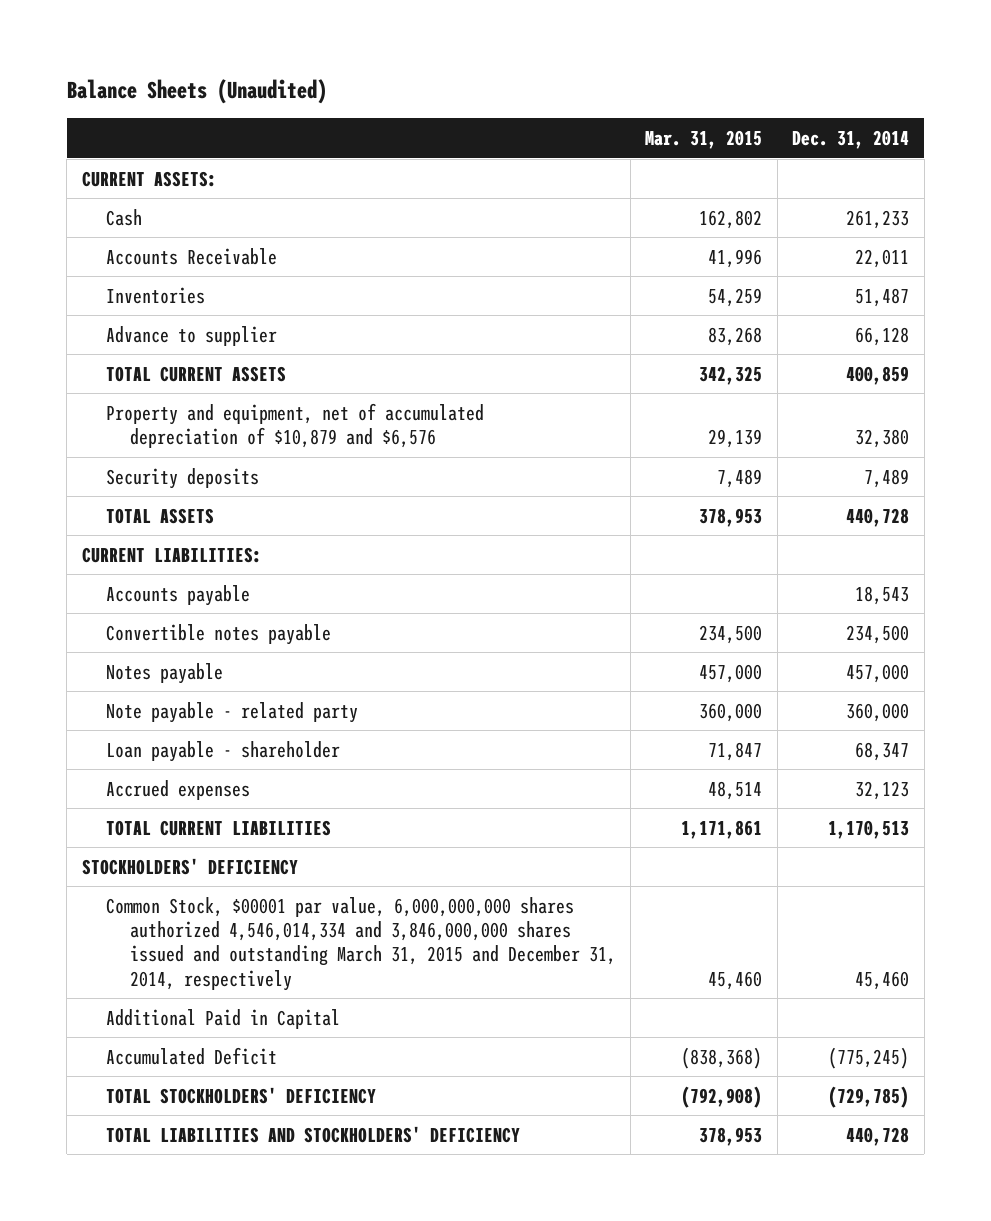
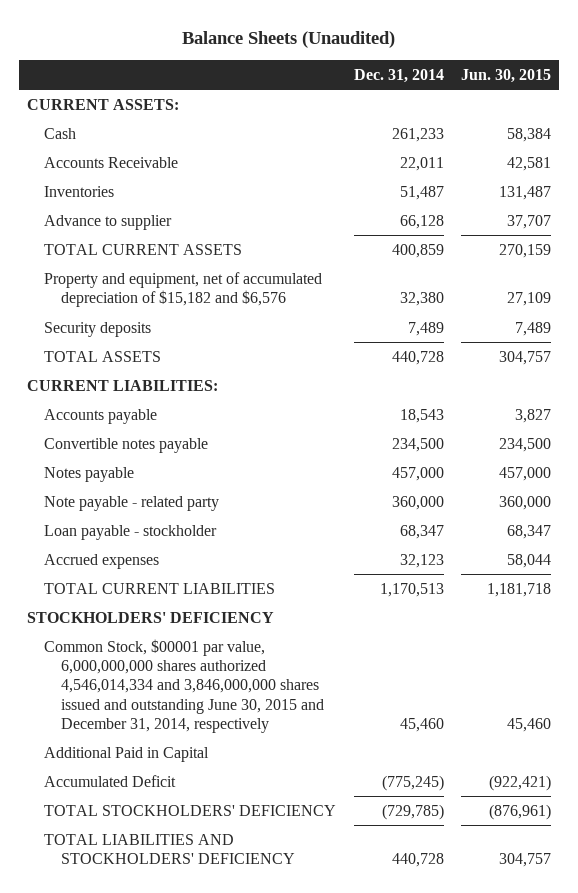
[645,130,763,150] Mar. 31, 2015 -> none
none -> [460,68,551,83] Jun. 30, 2015
[105,402,484,448] Property and equipment, net of accumulated depreciation of $10,879 and $6,576 -> [44,271,323,308] Property and equipment, net of accumulated depreciation of $15,182 and $6,576
[105,740,340,762] Loan payable - shareholder -> [44,524,218,540] Loan payable - stockholder
[105,896,616,991] Common Stock, $00001 par value, 6,000,000,000 shares authorized 4,546,014,334 and 3,846,000,000 shares issued and outstanding March 31, 2015 and December 31, 2014, respectively -> [44,638,325,733] Common Stock, $00001 par value, 6,000,000,000 shares authorized 4,546,014,334 and 3,846,000,000 shares issued and outstanding June 30, 2015 and December 31, 2014, respectively

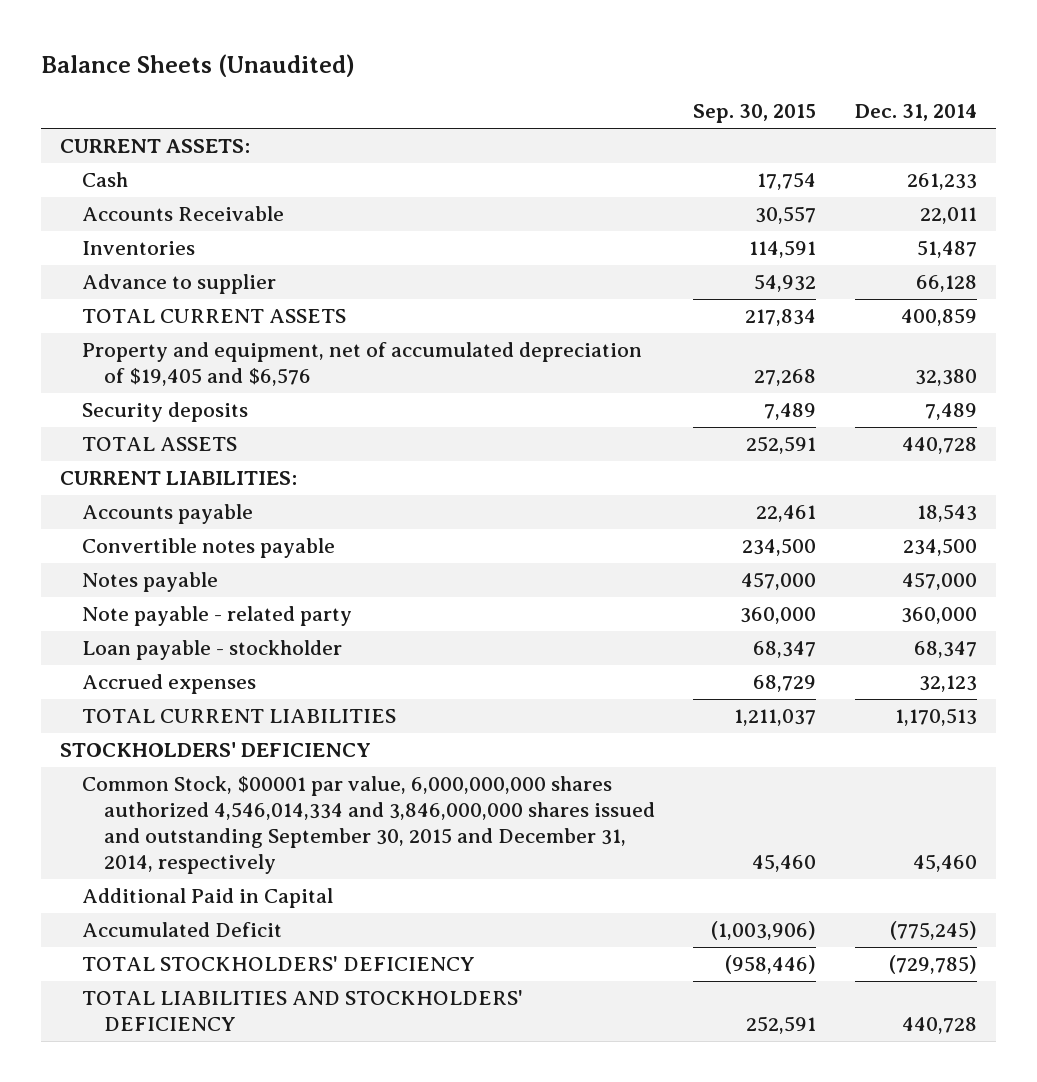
[460,68,551,83] Jun. 30, 2015 -> none
none -> [693,104,817,124] Sep. 30, 2015
[44,271,323,308] Property and equipment, net of accumulated depreciation of $15,182 and $6,576 -> [81,342,642,387] Property and equipment, net of accumulated depreciation of $19,405 and $6,576
[44,638,325,733] Common Stock, $00001 par value, 6,000,000,000 shares authorized 4,546,014,334 and 3,846,000,000 shares issued and outstanding June 30, 2015 and December 31, 2014, respectively -> [81,776,655,875] Common Stock, $00001 par value, 6,000,000,000 shares authorized 4,546,014,334 and 3,846,000,000 shares issued and outstanding September 30, 2015 and December 31, 2014, respectively

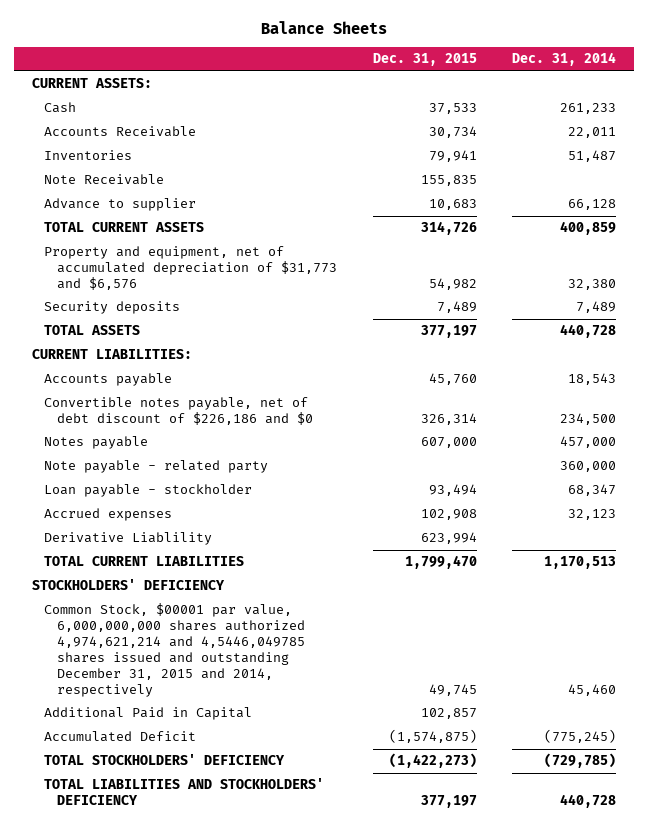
[40,54,355,78] Balance Sheets (Unaudited) -> [260,21,387,35] Balance Sheets
[693,104,817,124] Sep. 30, 2015 -> none
none -> [372,53,477,67] Dec. 31, 2015
none -> [44,174,165,186] Note Receivable
[81,342,642,387] Property and equipment, net of accumulated depreciation of $19,405 and $6,576 -> [44,246,338,291] Property and equipment, net of accumulated depreciation of $31,773 and $6,576
[81,538,335,559] Convertible notes payable -> [44,397,314,426] Convertible notes payable, net of debt discount of $226,186 and $0
none -> [44,532,213,546] Derivative Liablility
[81,776,655,875] Common Stock, $00001 par value, 6,000,000,000 shares authorized 4,546,014,334 and 3,846,000,000 shares issued and outstanding September 30, 2015 and December 31, 2014, respectively -> [44,603,306,697] Common Stock, $00001 par value, 6,000,000,000 shares authorized 4,974,621,214 and 4,5446,049785 shares issued and outstanding December 31, 2015 and 2014, respectively

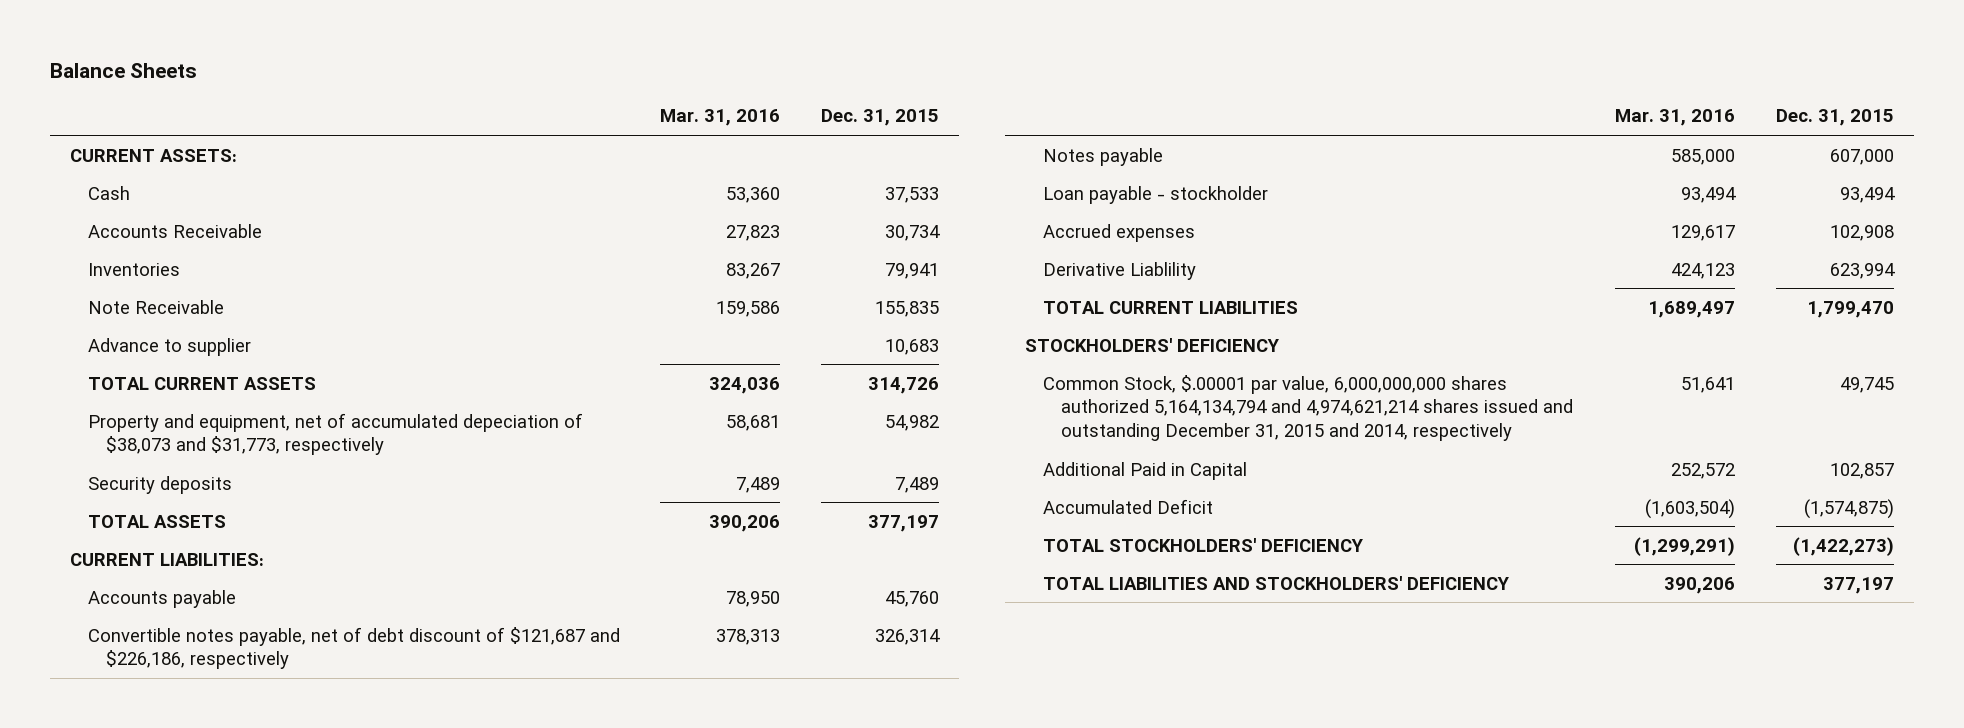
[511,52,616,67] Dec. 31, 2014 -> none
none -> [660,109,781,127] Mar. 31, 2016
[44,246,338,291] Property and equipment, net of accumulated depreciation of $31,773 and $6,576 -> [87,412,583,456] Property and equipment, net of accumulated depeciation of $38,073 and $31,773, respectively
[44,397,314,426] Convertible notes payable, net of debt discount of $226,186 and $0 -> [87,626,620,670] Convertible notes payable, net of debt discount of $121,687 and $226,186, respectively
[44,460,269,474] Note payable - related party -> none
[44,603,306,697] Common Stock, $00001 par value, 6,000,000,000 shares authorized 4,974,621,214 and 4,5446,049785 shares issued and outstanding December 31, 2015 and 2014, respectively -> [1042,374,1574,442] Common Stock, $.00001 par value, 6,000,000,000 shares authorized 5,164,134,794 and 4,974,621,214 shares issued and outstanding December 31, 2015 and 2014, respectively

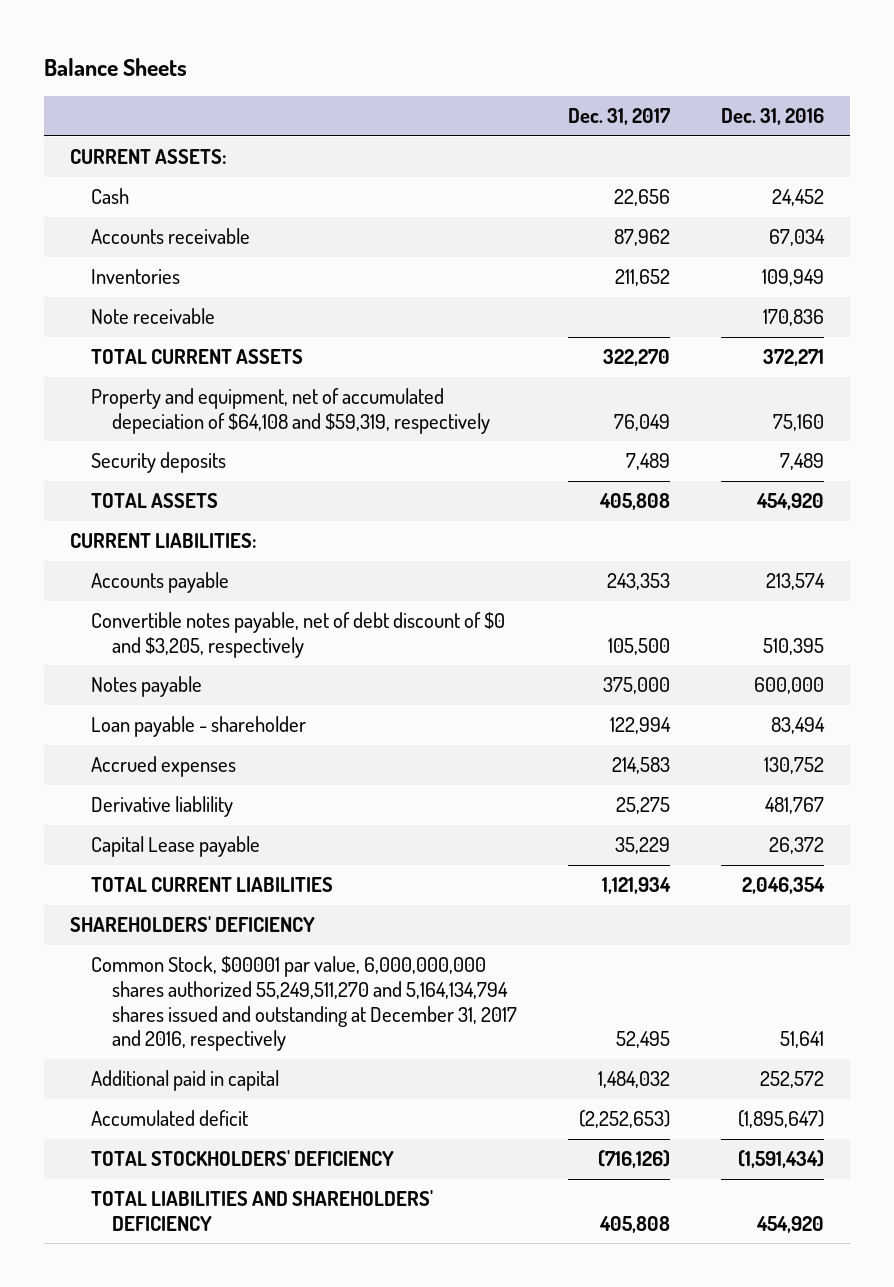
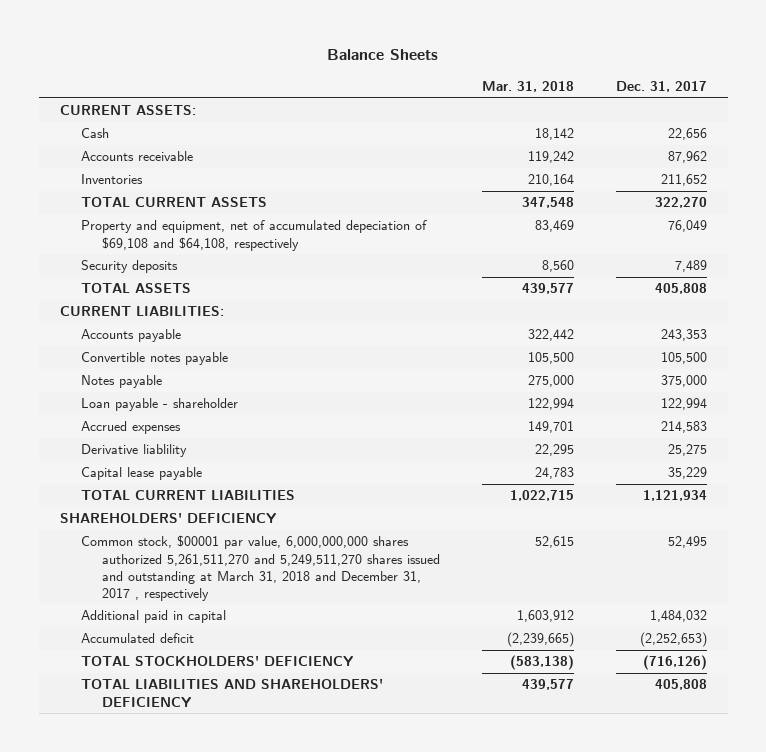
[721,108,825,126] Dec. 31, 2016 -> none
none -> [481,80,574,92] Mar. 31, 2018
[90,308,215,325] Note receivable -> none
[90,388,490,434] Property and equipment, net of accumulated depeciation of $64,108 and $59,319, respectively -> [80,220,427,251] Property and equipment, net of accumulated depeciation of $69,108 and $64,108, respectively
[90,612,505,658] Convertible notes payable, net of debt discount of $0 and $3,205, respectively -> [80,352,228,366] Convertible notes payable
[90,836,260,858] Capital Lease payable -> [80,467,202,481] Capital lease payable
[90,956,517,1052] Common Stock, $00001 par value, 6,000,000,000 shares authorized 55,249,511,270 and 5,164,134,794 shares issued and outstanding at December 31, 2017 and 2016, respectively -> [80,535,440,601] Common stock, $00001 par value, 6,000,000,000 shares authorized 5,261,511,270 and 5,249,511,270 shares issued and outstanding at March 31, 2018 and December 31, 2017 , respectively

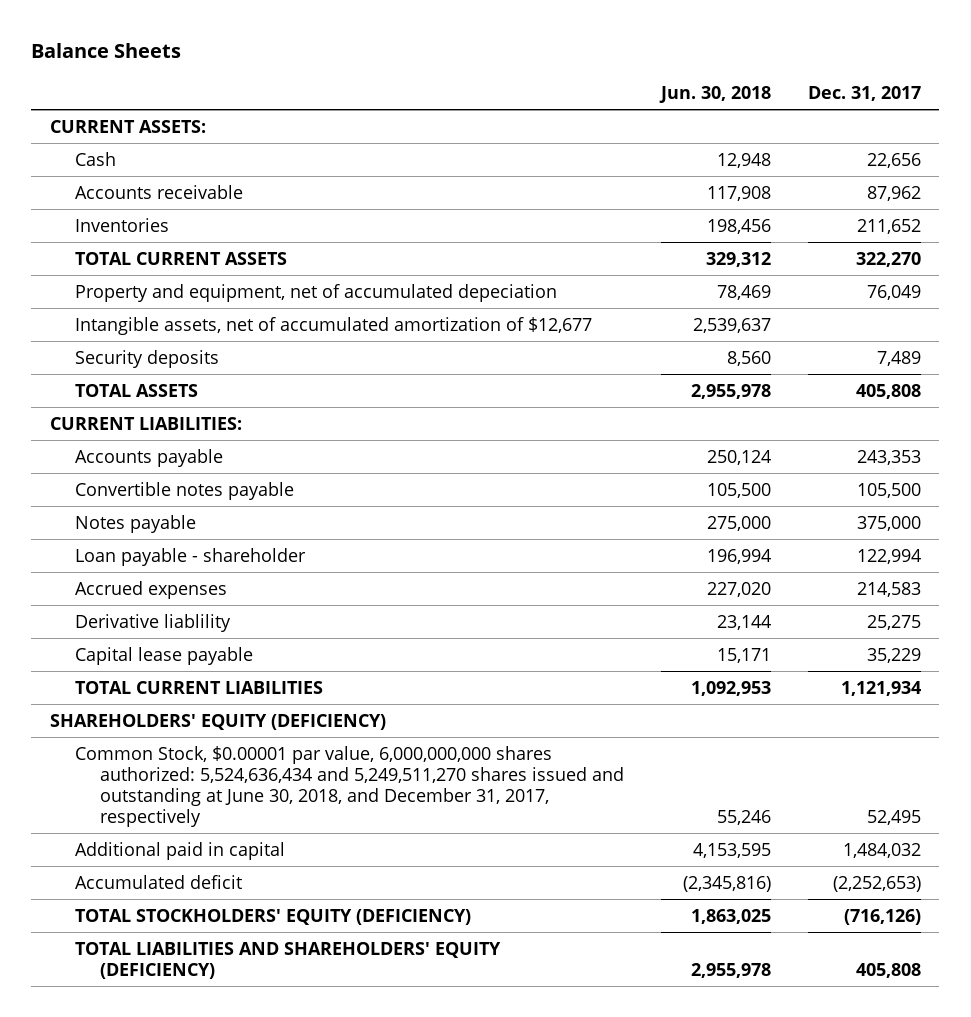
[481,80,574,92] Mar. 31, 2018 -> none
none -> [659,85,772,103] Jun. 30, 2018
[80,220,427,251] Property and equipment, net of accumulated depeciation of $69,108 and $64,108, respectively -> [74,283,557,302] Property and equipment, net of accumulated depeciation
none -> [74,316,592,335] Intangible assets, net of accumulated amortization of $12,677
[59,513,276,524] SHAREHOLDERS' DEFICIENCY -> [49,713,386,730] SHAREHOLDERS' EQUITY (DEFICIENCY)
[80,535,440,601] Common stock, $00001 par value, 6,000,000,000 shares authorized 5,261,511,270 and 5,249,511,270 shares issued and outstanding at March 31, 2018 and December 31, 2017 , respectively -> [74,745,625,827] Common Stock, $0.00001 par value, 6,000,000,000 shares authorized: 5,524,636,434 and 5,249,511,270 shares issued and outstanding at June 30, 2018, and December 31, 2017, respectively
[80,656,353,667] TOTAL STOCKHOLDERS' DEFICIENCY -> [74,908,471,925] TOTAL STOCKHOLDERS' EQUITY (DEFICIENCY)
[80,679,383,707] TOTAL LIABILITIES AND SHAREHOLDERS' DEFICIENCY -> [74,941,501,979] TOTAL LIABILITIES AND SHAREHOLDERS' EQUITY (DEFICIENCY)

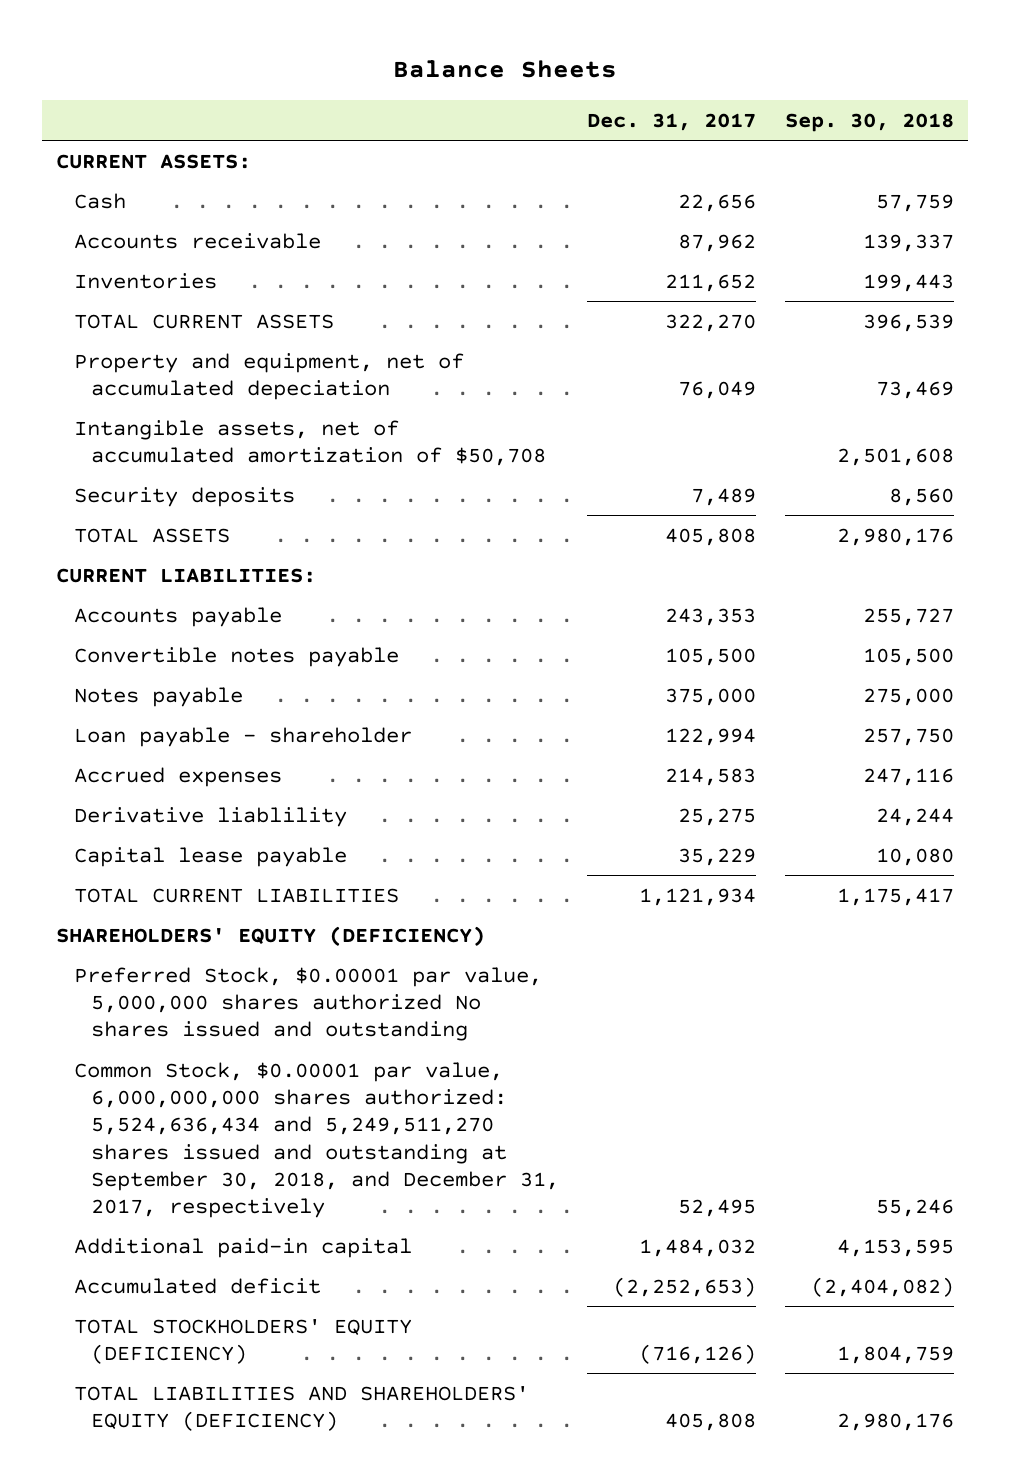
[659,85,772,103] Jun. 30, 2018 -> none
none -> [784,112,954,132] Sep. 30, 2018
[74,316,592,335] Intangible assets, net of accumulated amortization of $12,677 -> [73,419,546,466] Intangible assets, net of accumulated amortization of $50,708
none -> [73,966,542,1042] Preferred Stock, $0.00001 par value, 5,000,000 shares authorized No shares issued and outstanding
[74,745,625,827] Common Stock, $0.00001 par value, 6,000,000,000 shares authorized: 5,524,636,434 and 5,249,511,270 shares issued and outstanding at June 30, 2018, and December 31, 2017, respectively -> [73,1061,559,1219] Common Stock, $0.00001 par value, 6,000,000,000 shares authorized: 5,524,636,434 and 5,249,511,270 shares issued and outstanding at September 30, 2018, and December 31, 2017, respectively
[74,841,285,860] Additional paid in capital -> [73,1237,412,1258] Additional paid-in capital

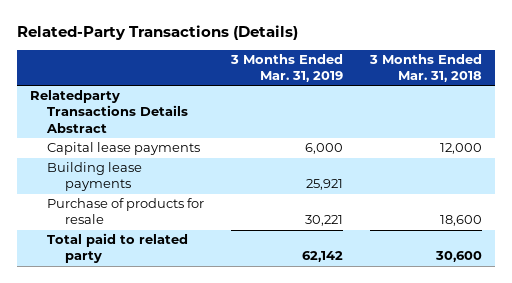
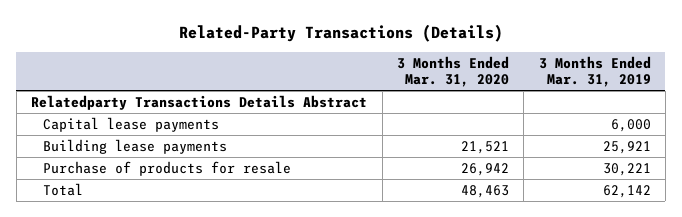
[369,54,483,83] 3 Months Ended Mar. 31, 2018 -> none
none -> [396,55,509,88] 3 Months Ended Mar. 31, 2020
[47,233,189,264] Total paid to related party -> [42,182,83,196] Total

